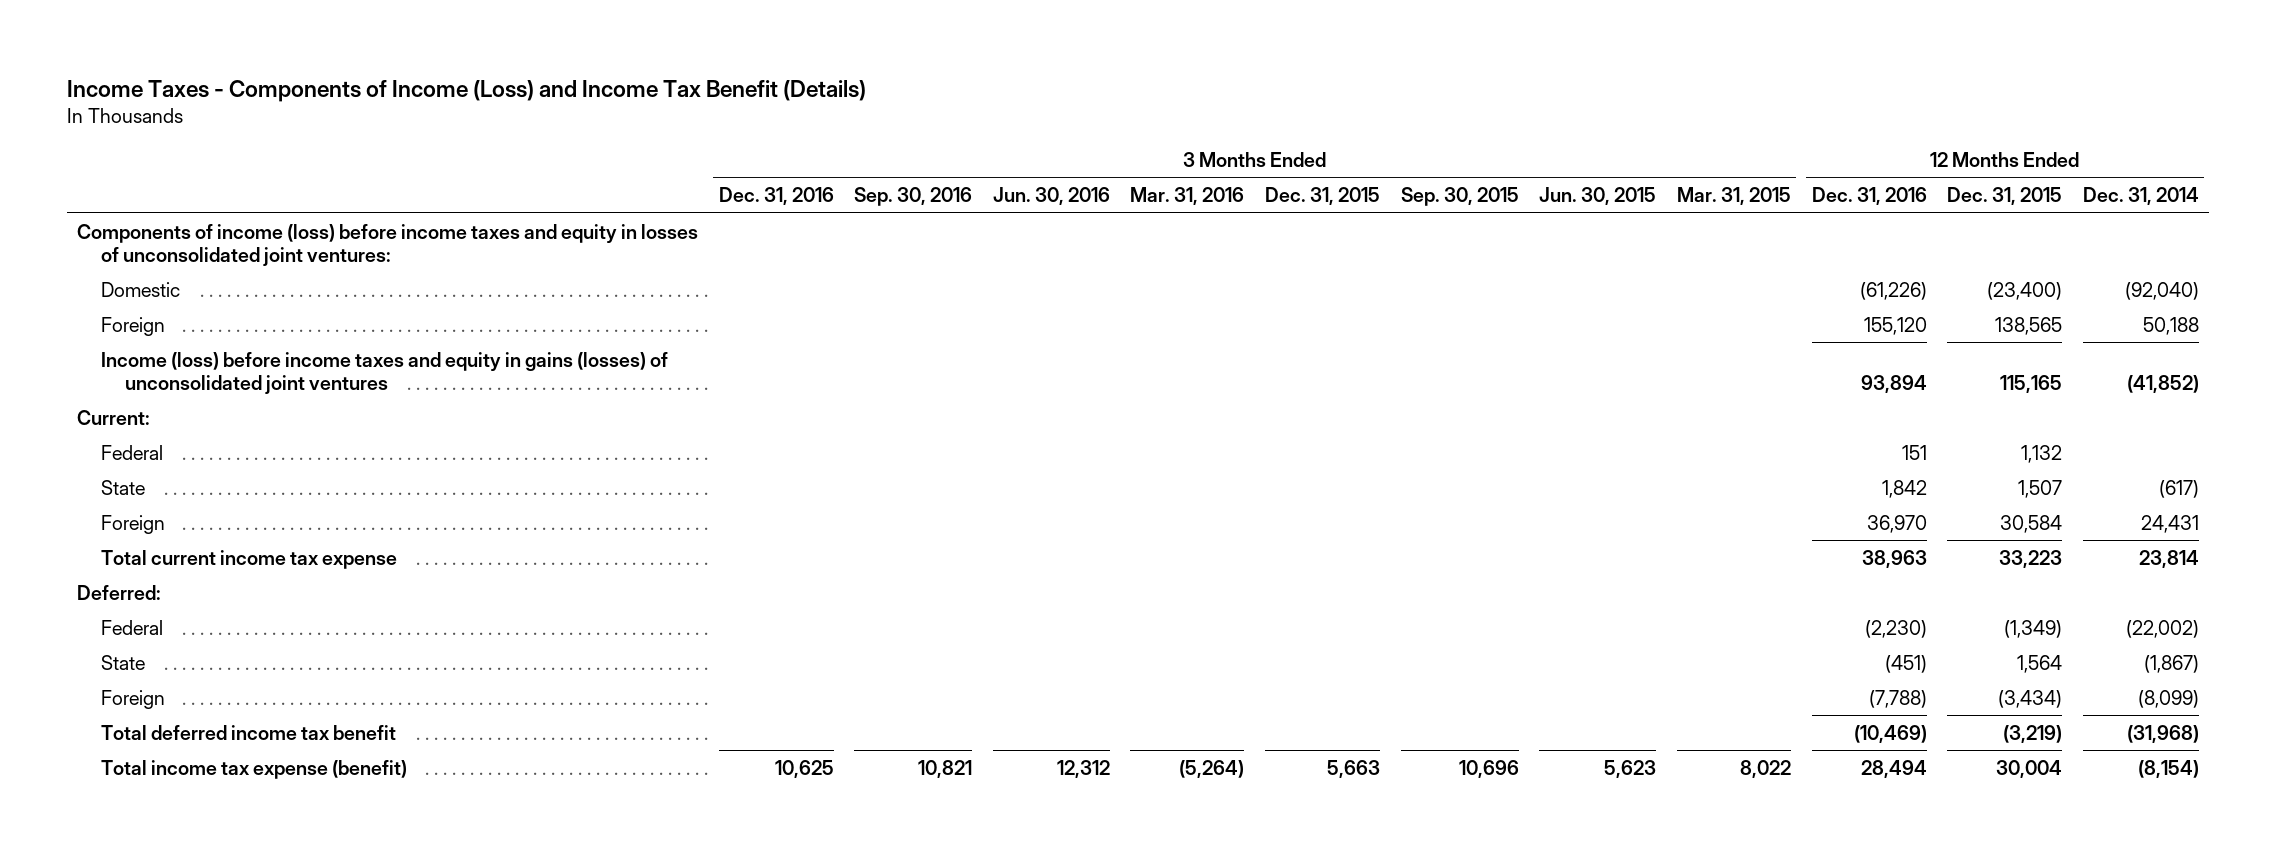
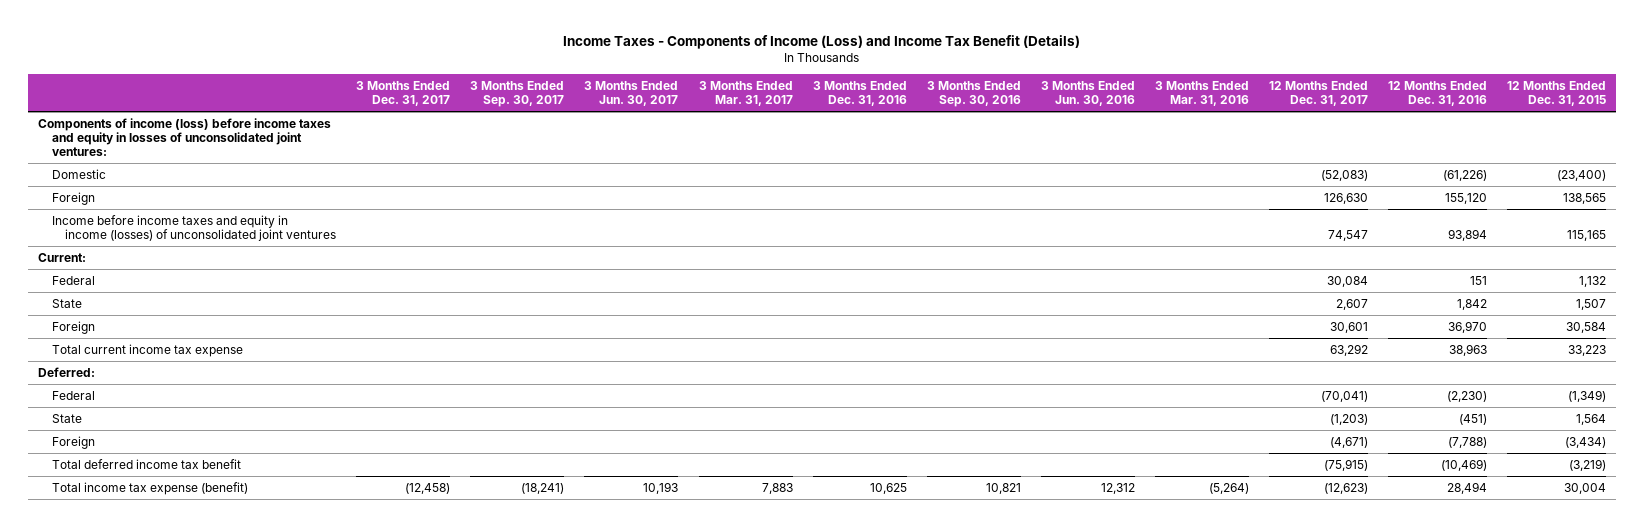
[1265,187,1381,206] Dec. 31, 2015 -> none
[1400,187,1519,207] Sep. 30, 2015 -> none
[1539,187,1657,206] Jun. 30, 2015 -> none
[1676,187,1791,206] Mar. 31, 2015 -> none
[2082,187,2199,206] Dec. 31, 2014 -> none
none -> [356,81,451,107] 3 Months Ended Dec. 31, 2017
none -> [470,81,565,108] 3 Months Ended Sep. 30, 2017
none -> [584,81,679,107] 3 Months Ended Jun. 30, 2017
none -> [698,81,793,107] 3 Months Ended Mar. 31, 2017
none -> [1268,81,1368,107] 12 Months Ended Dec. 31, 2017
[100,351,668,394] Income (loss) before income taxes and equity in gains (losses) of unconsolidated joint ventures -> [51,214,337,241] Income before income taxes and equity in income (losses) of unconsolidated joint ventures

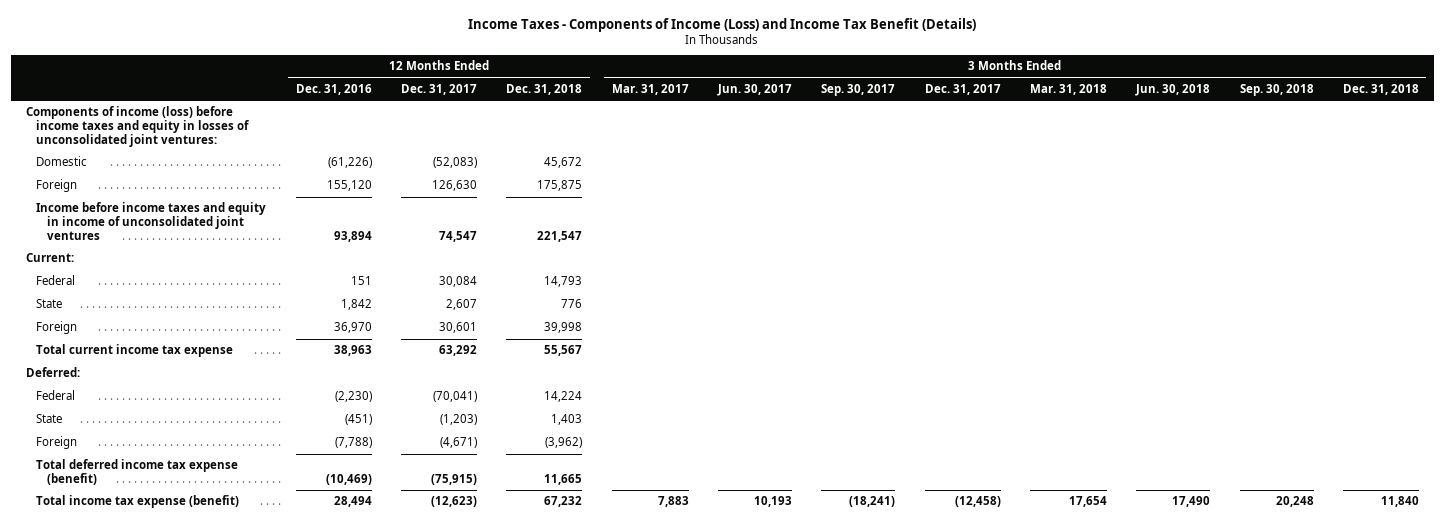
[812,81,907,107] 3 Months Ended Dec. 31, 2016 -> none
[926,81,1021,108] 3 Months Ended Sep. 30, 2016 -> none
[1040,81,1135,107] 3 Months Ended Jun. 30, 2016 -> none
[1154,81,1249,107] 3 Months Ended Mar. 31, 2016 -> none
[1506,81,1606,107] 12 Months Ended Dec. 31, 2015 -> none
none -> [506,83,583,95] Dec. 31, 2018
none -> [1029,83,1107,95] Mar. 31, 2018
none -> [1135,83,1211,96] Jun. 30, 2018
none -> [1239,83,1314,96] Sep. 30, 2018
none -> [1343,83,1420,95] Dec. 31, 2018
[51,214,337,241] Income before income taxes and equity in income (losses) of unconsolidated joint ventures -> [36,202,267,241] Income before income taxes and equity in income of unconsolidated joint ventures
[51,458,241,469] Total deferred income tax benefit -> [36,459,239,486] Total deferred income tax expense (benefit)

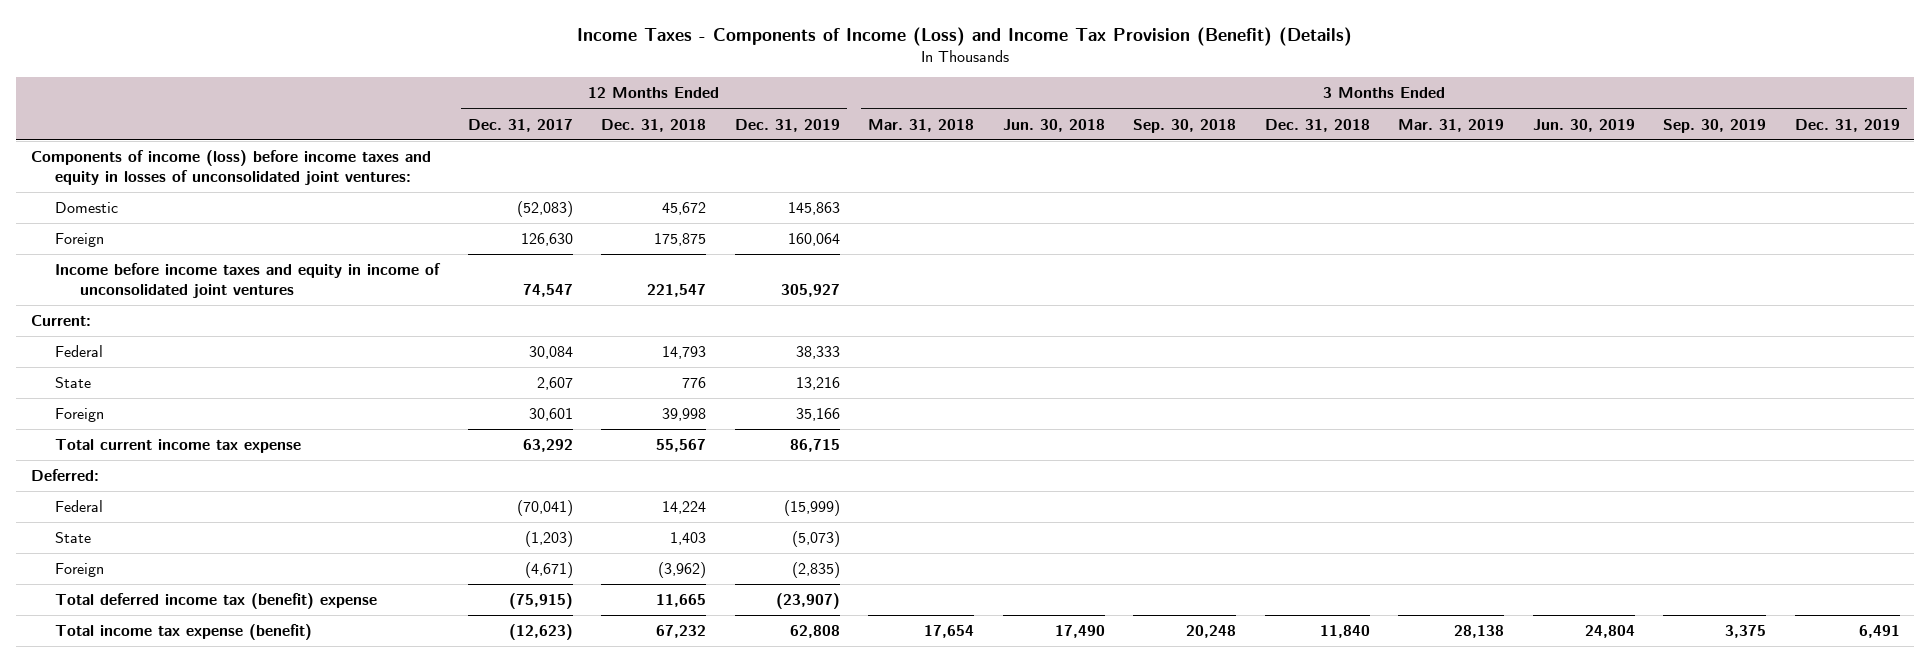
[468,17,977,32] Income Taxes - Components of Income (Loss) and Income Tax Benefit (Details) -> [577,26,1353,46] Income Taxes - Components of Income (Loss) and Income Tax Provision (Benefit) (Details)
[295,83,372,95] Dec. 31, 2016 -> none
[611,83,689,95] Mar. 31, 2017 -> none
[716,83,792,96] Jun. 30, 2017 -> none
[821,83,896,96] Sep. 30, 2017 -> none
[924,83,1001,95] Dec. 31, 2017 -> none
none -> [734,118,840,132] Dec. 31, 2019
none -> [1398,118,1505,132] Mar. 31, 2019
none -> [1532,118,1635,132] Jun. 30, 2019
none -> [1663,118,1767,133] Sep. 30, 2019
none -> [1794,118,1900,132] Dec. 31, 2019
[36,459,239,486] Total deferred income tax expense (benefit) -> [55,593,378,610] Total deferred income tax (benefit) expense

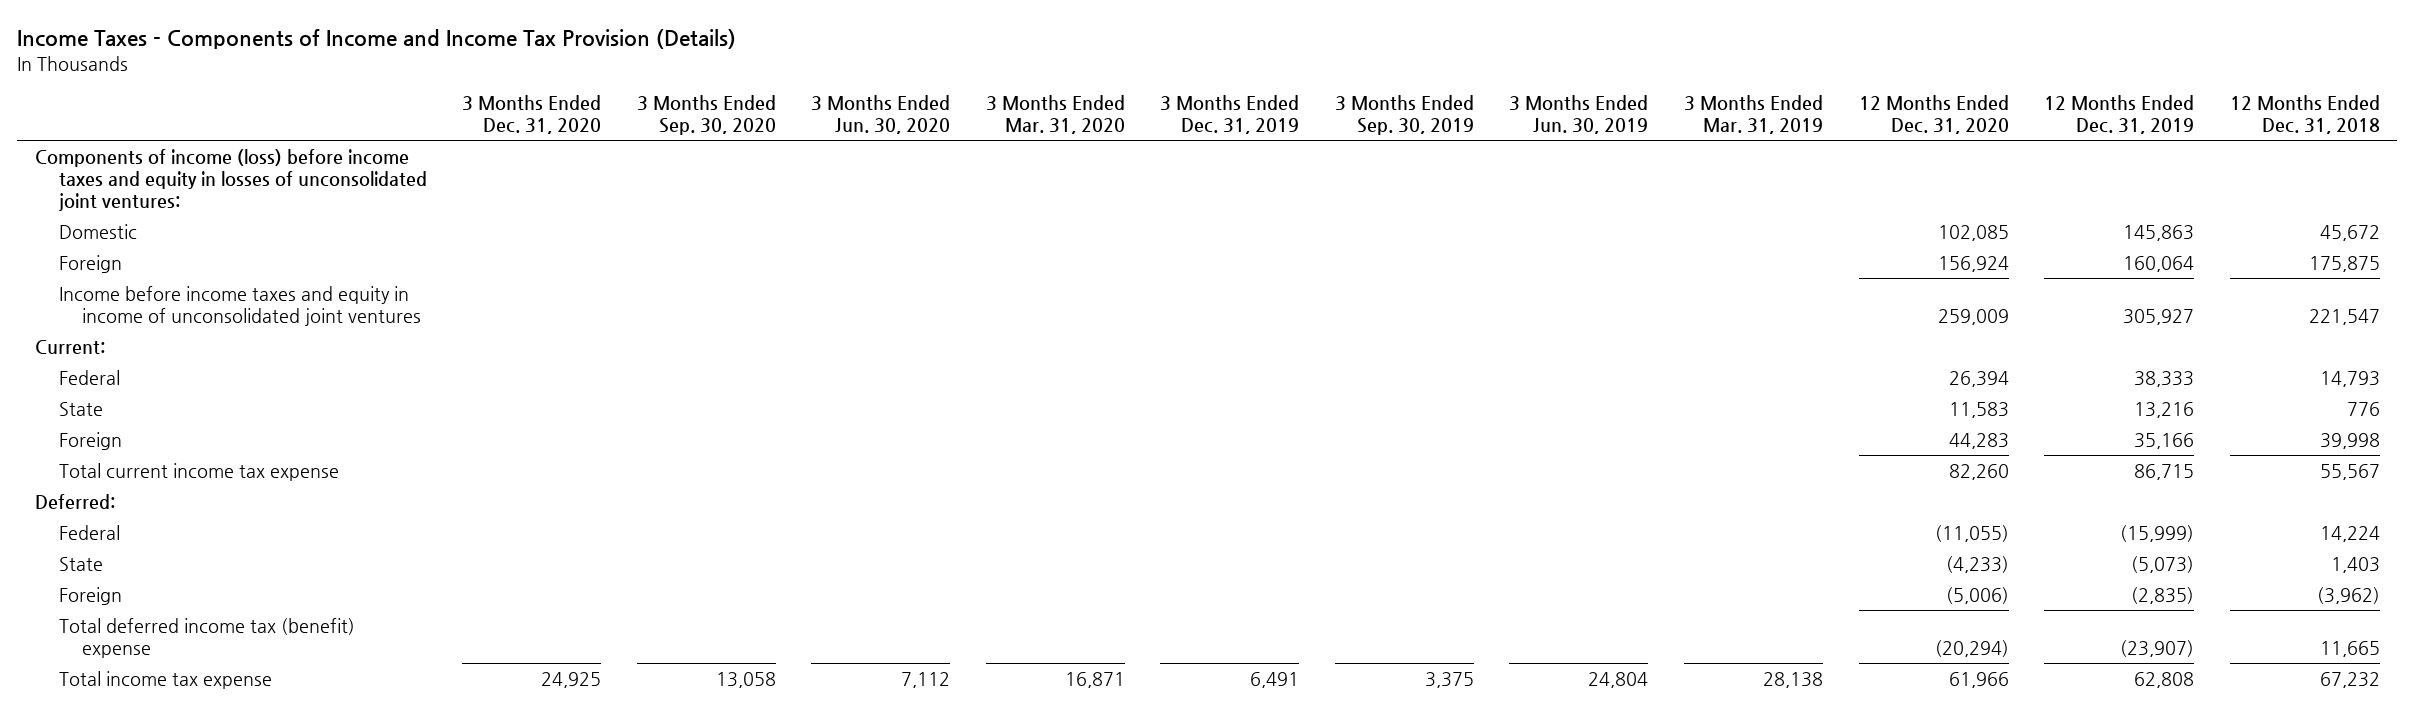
[577,26,1353,46] Income Taxes - Components of Income (Loss) and Income Tax Provision (Benefit) (Details) -> [17,29,737,50] Income Taxes - Components of Income and Income Tax Provision (Details)
[467,118,573,132] Dec. 31, 2017 -> none
[868,118,975,132] Mar. 31, 2018 -> none
[1002,118,1105,132] Jun. 30, 2018 -> none
[1133,118,1237,133] Sep. 30, 2018 -> none
[1264,118,1370,132] Dec. 31, 2018 -> none
none -> [462,95,602,135] 3 Months Ended Dec. 31, 2020
none -> [636,95,776,136] 3 Months Ended Sep. 30, 2020
none -> [811,95,951,135] 3 Months Ended Jun. 30, 2020
none -> [985,95,1125,135] 3 Months Ended Mar. 31, 2020
none -> [1858,95,2009,135] 12 Months Ended Dec. 31, 2020
[55,624,313,641] Total income tax expense (benefit) -> [58,670,272,689] Total income tax expense

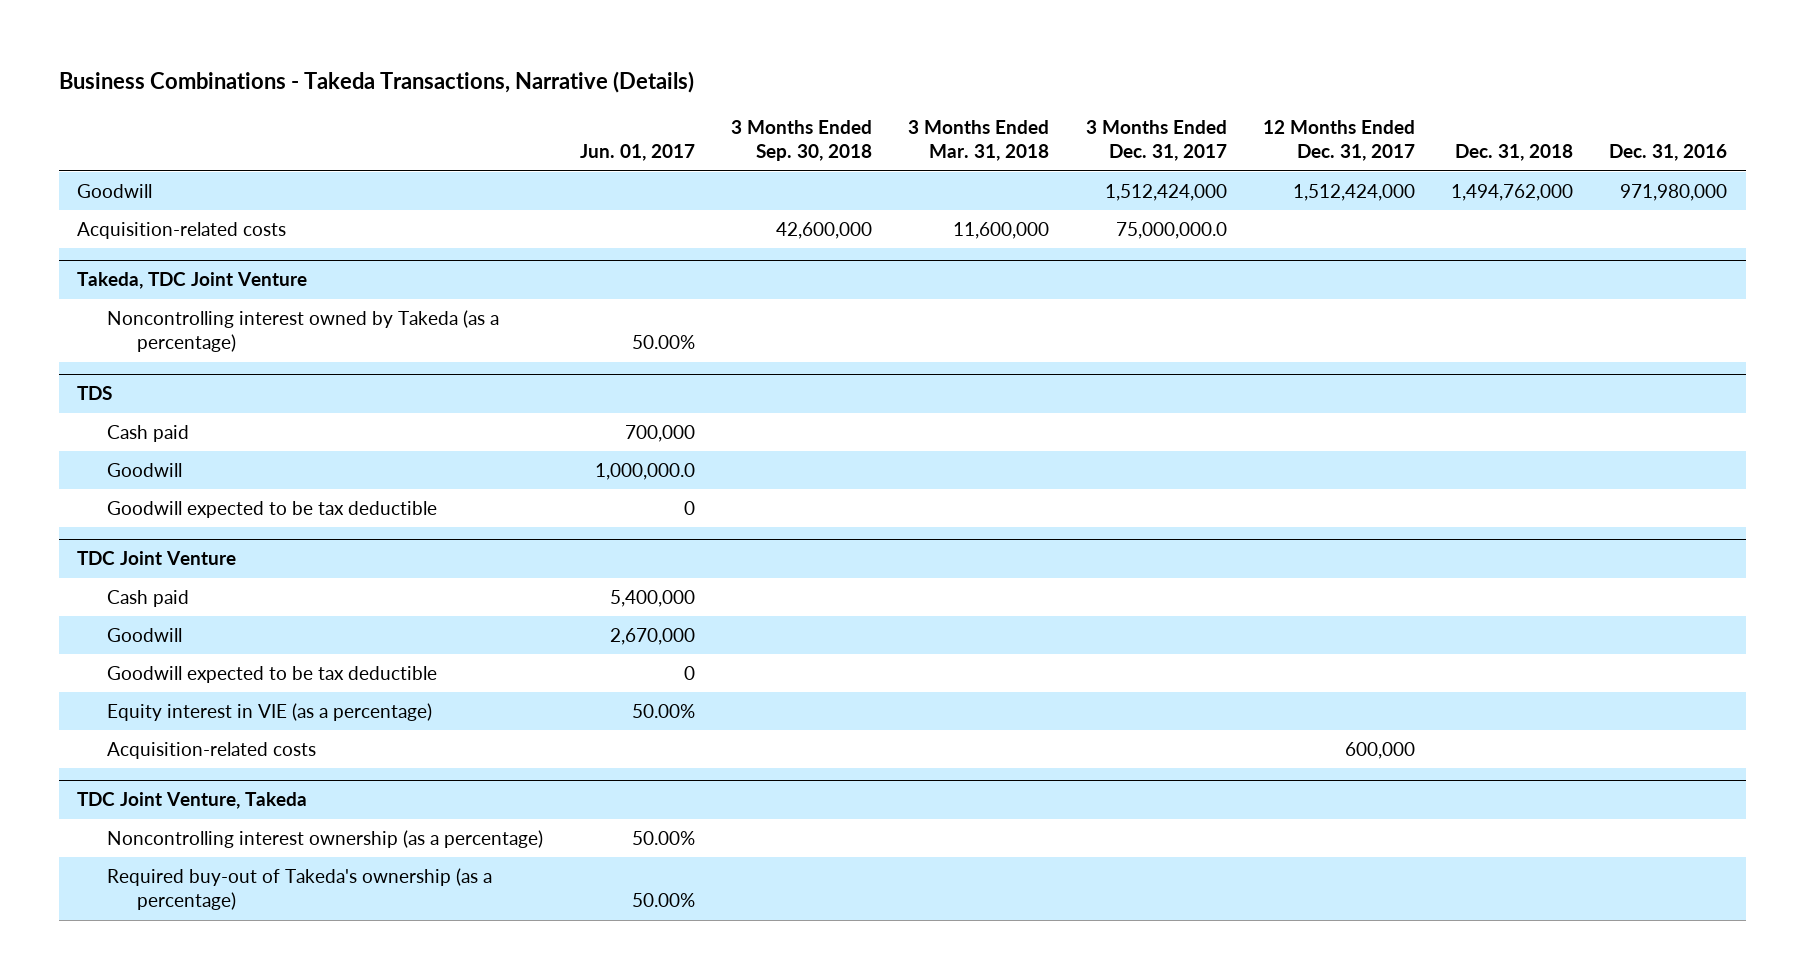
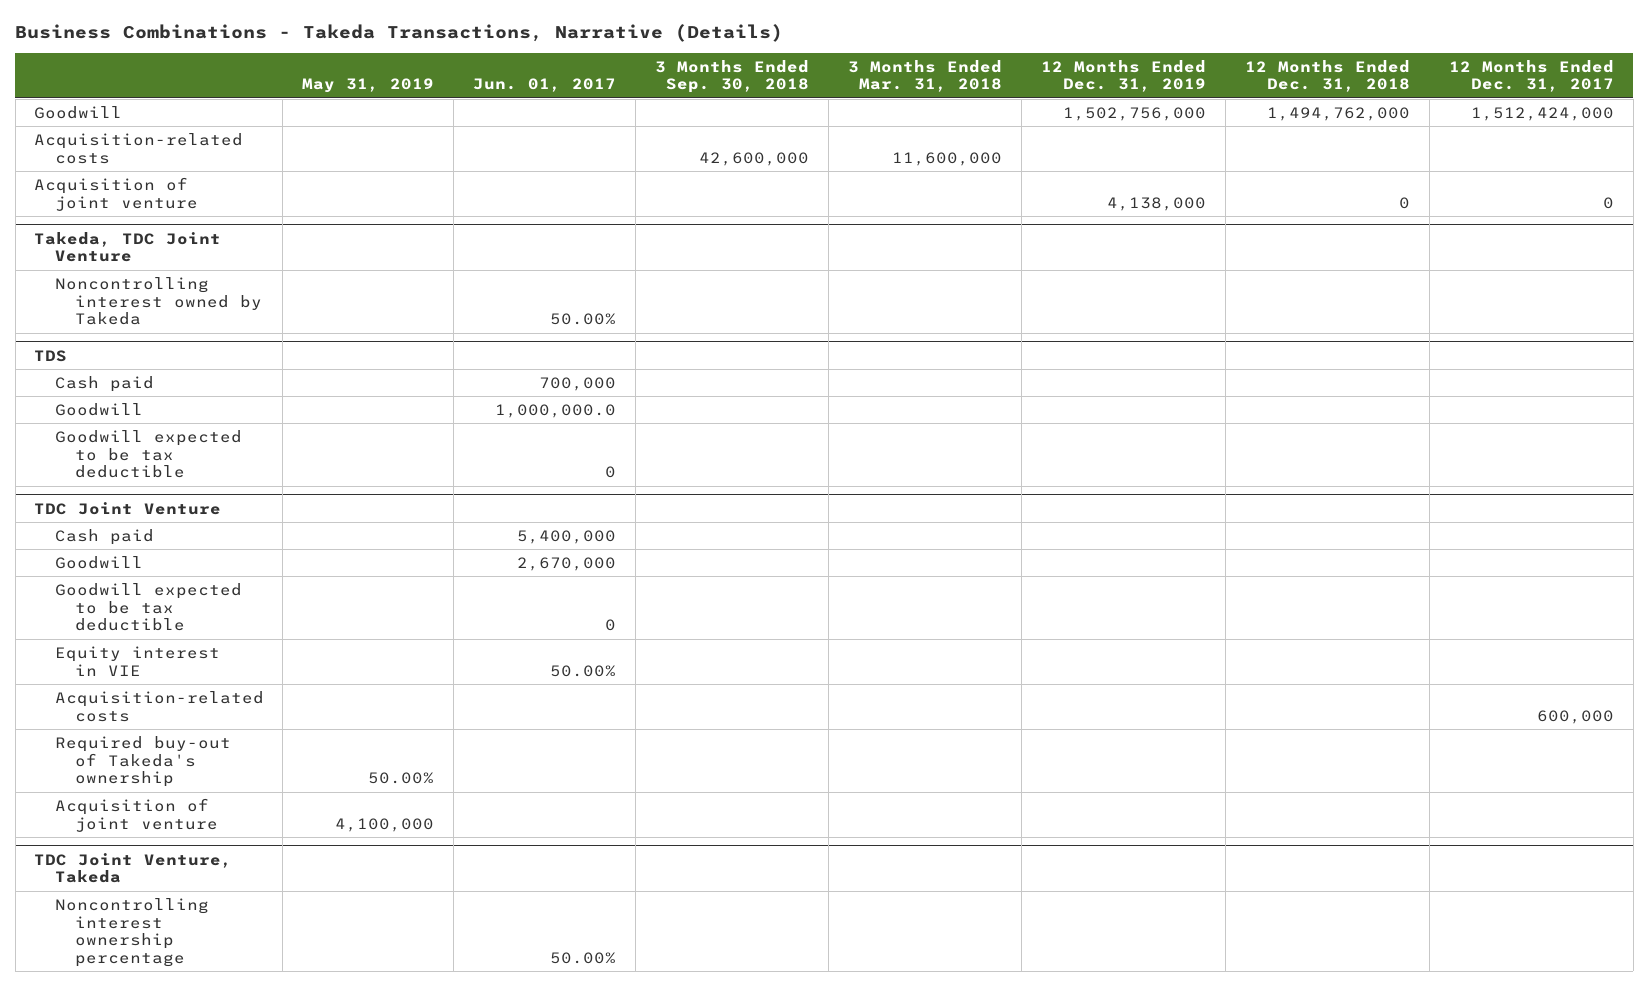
[1085,120,1227,162] 3 Months Ended Dec. 31, 2017 -> none
[1455,144,1574,162] Dec. 31, 2018 -> none
[1609,144,1728,162] Dec. 31, 2016 -> none
none -> [302,78,435,94] May 31, 2019
none -> [1041,59,1207,93] 12 Months Ended Dec. 31, 2019
none -> [1244,59,1410,93] 12 Months Ended Dec. 31, 2018
none -> [34,176,198,211] Acquisition of joint venture
[107,310,500,353] Noncontrolling interest owned by Takeda (as a percentage) -> [54,276,262,326] Noncontrolling interest owned by Takeda
[107,703,433,722] Equity interest in VIE (as a percentage) -> [54,645,220,676] Equity interest in VIE
none -> [54,735,231,788] Required buy-out of Takeda's ownership
none -> [54,797,218,832] Acquisition of joint venture
[107,868,493,911] Required buy-out of Takeda's ownership (as a percentage) -> none
[107,830,544,849] Noncontrolling interest ownership (as a percentage) -> [54,897,209,967] Noncontrolling interest ownership percentage

